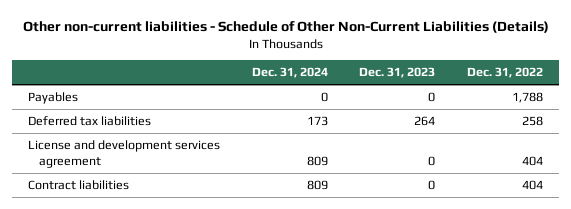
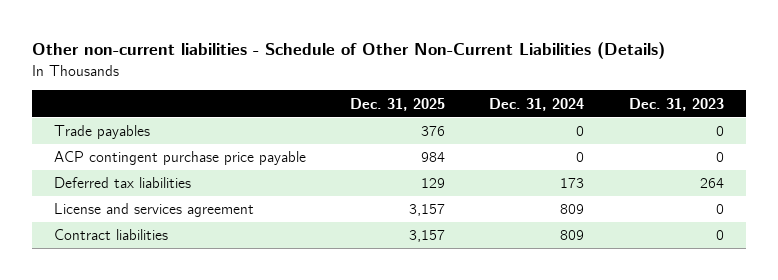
[466,67,543,79] Dec. 31, 2022 -> none
none -> [350,97,446,111] Dec. 31, 2025
[28,92,79,105] Payables -> [54,125,151,140] Trade payables
none -> [54,151,307,166] ACP contingent purchase price payable
[28,140,221,168] License and development services agreement -> [54,203,255,218] License and services agreement

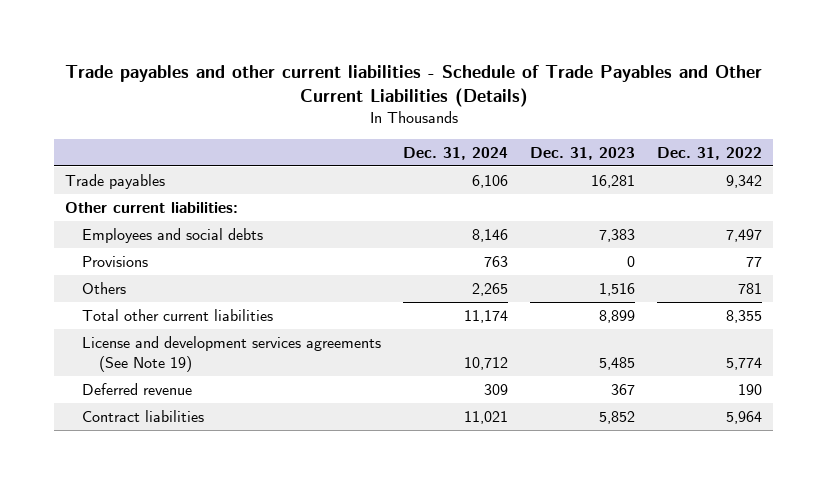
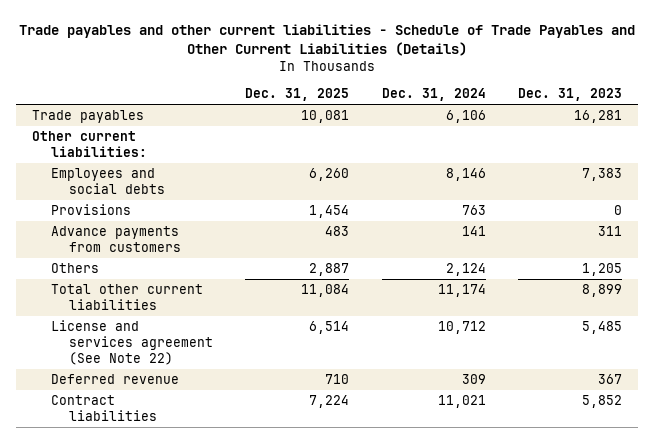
[657,146,763,160] Dec. 31, 2022 -> none
none -> [245,88,350,102] Dec. 31, 2025
none -> [50,225,182,252] Advance payments from customers
[471,283,508,297] 2,265 -> [445,262,486,276] 2,124
[599,283,636,297] 1,516 -> [581,262,622,276] 1,205
[81,336,381,372] License and development services agreements (See Note 19) -> [50,319,214,365] License and services agreement (See Note 22)

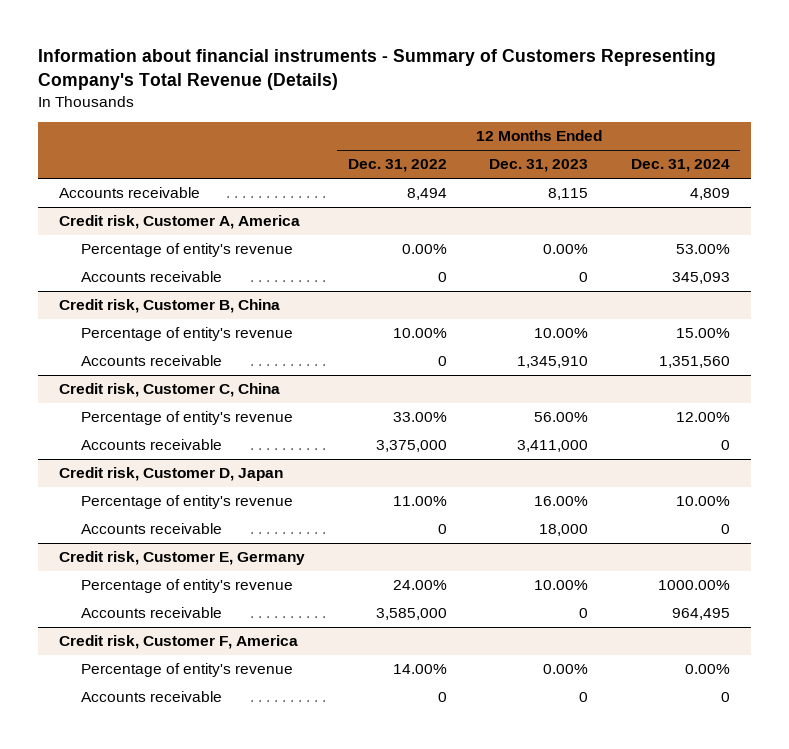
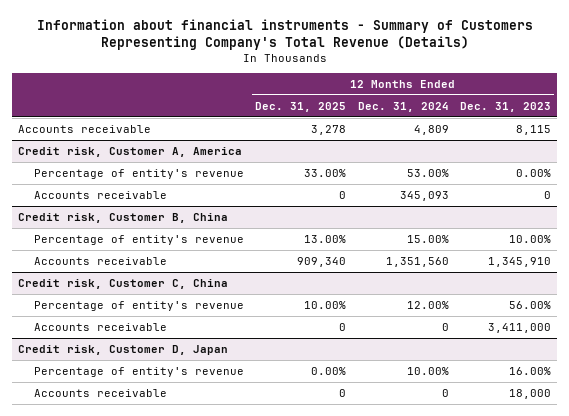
[347,159,447,173] Dec. 31, 2022 -> none
none -> [255,101,347,112] Dec. 31, 2025
[59,551,306,566] Credit risk, Customer E, Germany -> none
[80,579,293,594] Percentage of entity's revenue -> none
[80,607,222,619] Accounts receivable -> none
[59,635,299,650] Credit risk, Customer F, America -> none
[80,663,293,678] Percentage of entity's revenue -> none
[80,691,222,703] Accounts receivable -> none

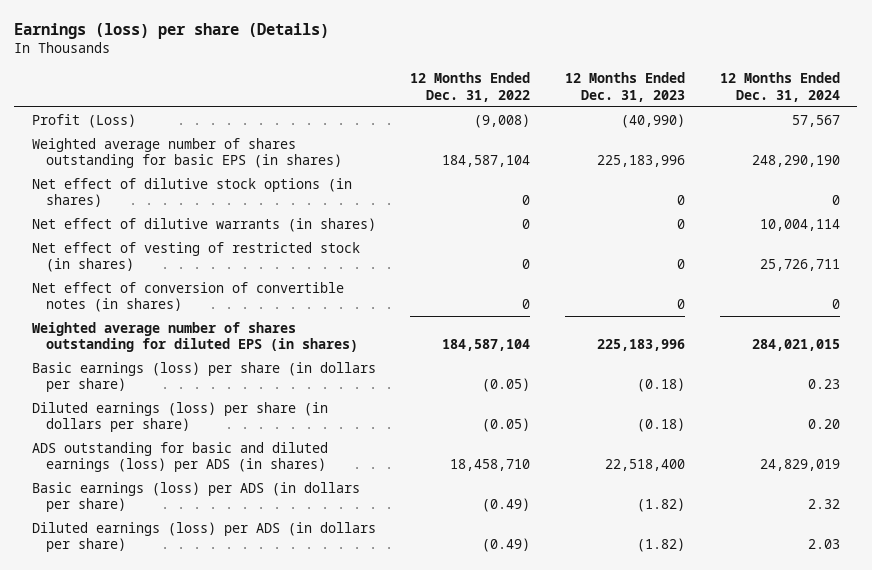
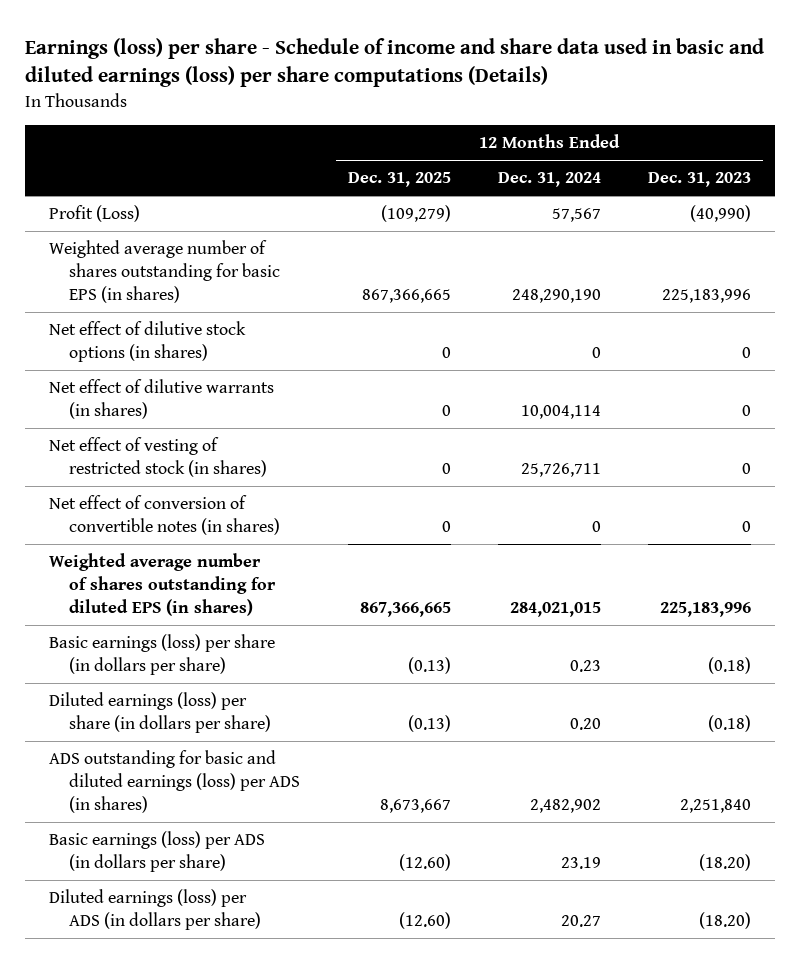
[14,23,330,40] Earnings (loss) per share (Details) -> [25,37,765,87] Earnings (loss) per share - Schedule of income and share data used in basic and diluted earnings (loss) per share computations (Details)
[410,72,531,102] 12 Months Ended Dec. 31, 2022 -> none
none -> [347,172,451,188] Dec. 31, 2025
[605,459,686,472] 22,518,400 -> [680,799,752,814] 2,251,840
[759,459,840,472] 24,829,019 -> [529,799,601,814] 2,482,902
[637,498,686,513] (1.82) -> [699,854,752,872] (18.20)
[807,499,840,510] 2.32 -> [560,857,601,870] 23.19
[637,538,686,553] (1.82) -> [699,912,752,930] (18.20)
[807,539,840,550] 2.03 -> [560,915,601,928] 20.27

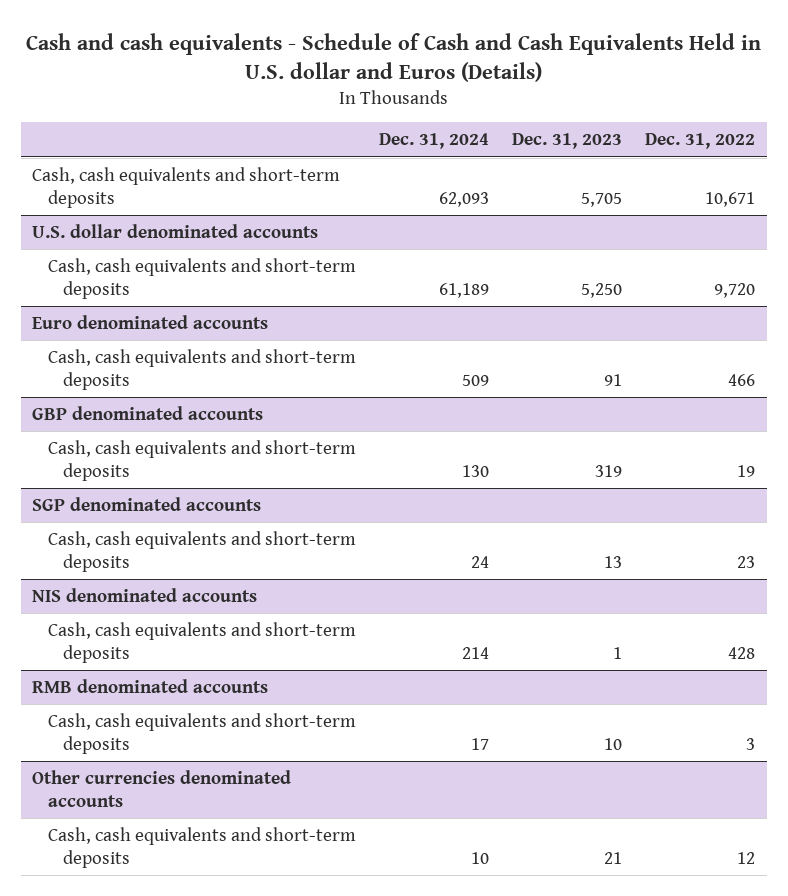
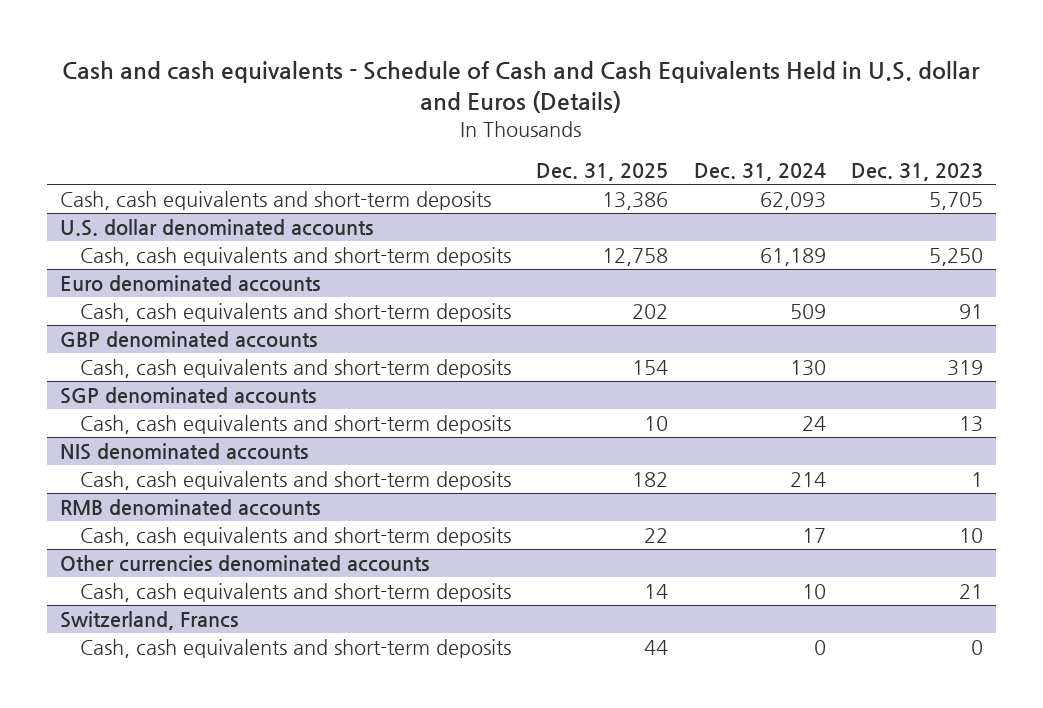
[645,133,756,150] Dec. 31, 2022 -> none
none -> [536,163,669,182] Dec. 31, 2025
none -> [59,610,238,630] Switzerland, Francs
none -> [79,638,511,658] Cash, cash equivalents and short-term deposits

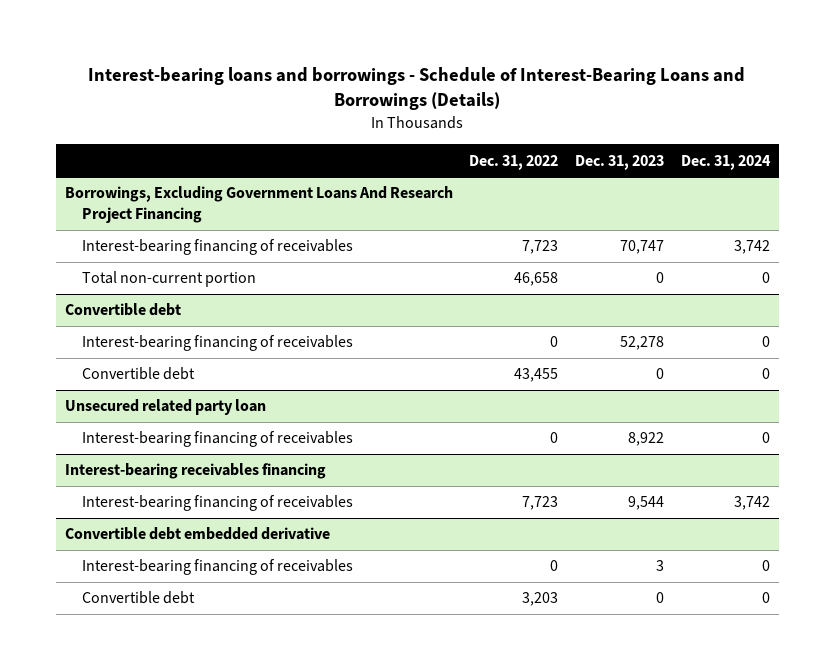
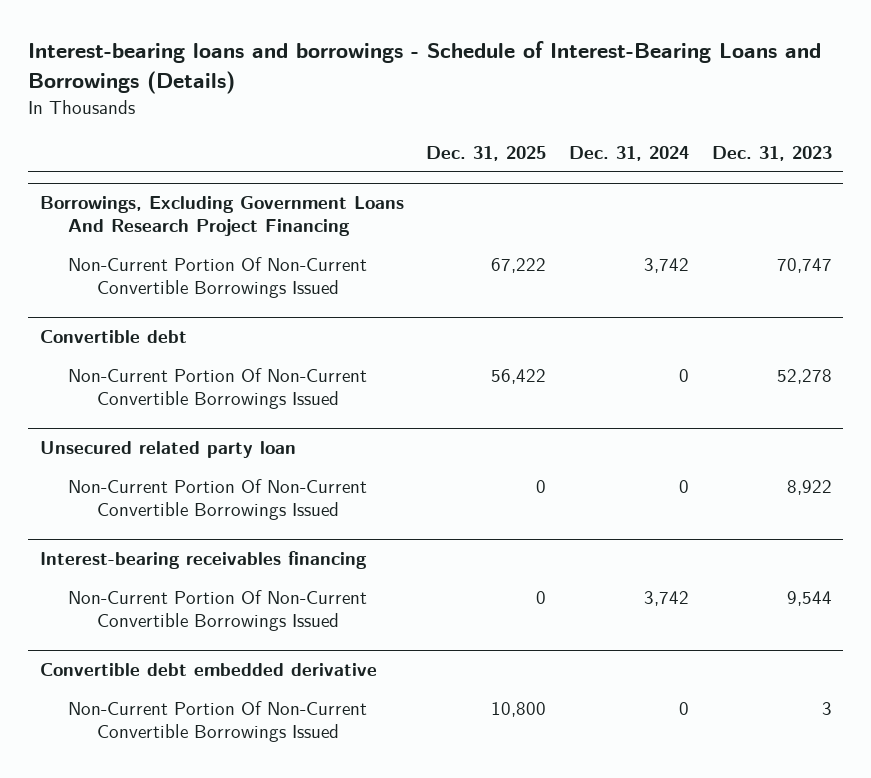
[469,154,559,170] Dec. 31, 2022 -> none
none -> [426,146,547,162] Dec. 31, 2025
[81,271,256,288] Total non-current portion -> none
[81,239,353,256] Interest-bearing financing of receivables -> [68,256,368,298] Non-Current Portion Of Non-Current Convertible Borrowings Issued
[81,367,195,381] Convertible debt -> none
[81,335,353,352] Interest-bearing financing of receivables -> [68,367,368,409] Non-Current Portion Of Non-Current Convertible Borrowings Issued
[81,431,353,448] Interest-bearing financing of receivables -> [68,478,368,520] Non-Current Portion Of Non-Current Convertible Borrowings Issued
[81,495,353,512] Interest-bearing financing of receivables -> [68,589,368,631] Non-Current Portion Of Non-Current Convertible Borrowings Issued
[81,559,353,576] Interest-bearing financing of receivables -> none
[81,591,195,605] Convertible debt -> none
none -> [68,700,368,742] Non-Current Portion Of Non-Current Convertible Borrowings Issued

